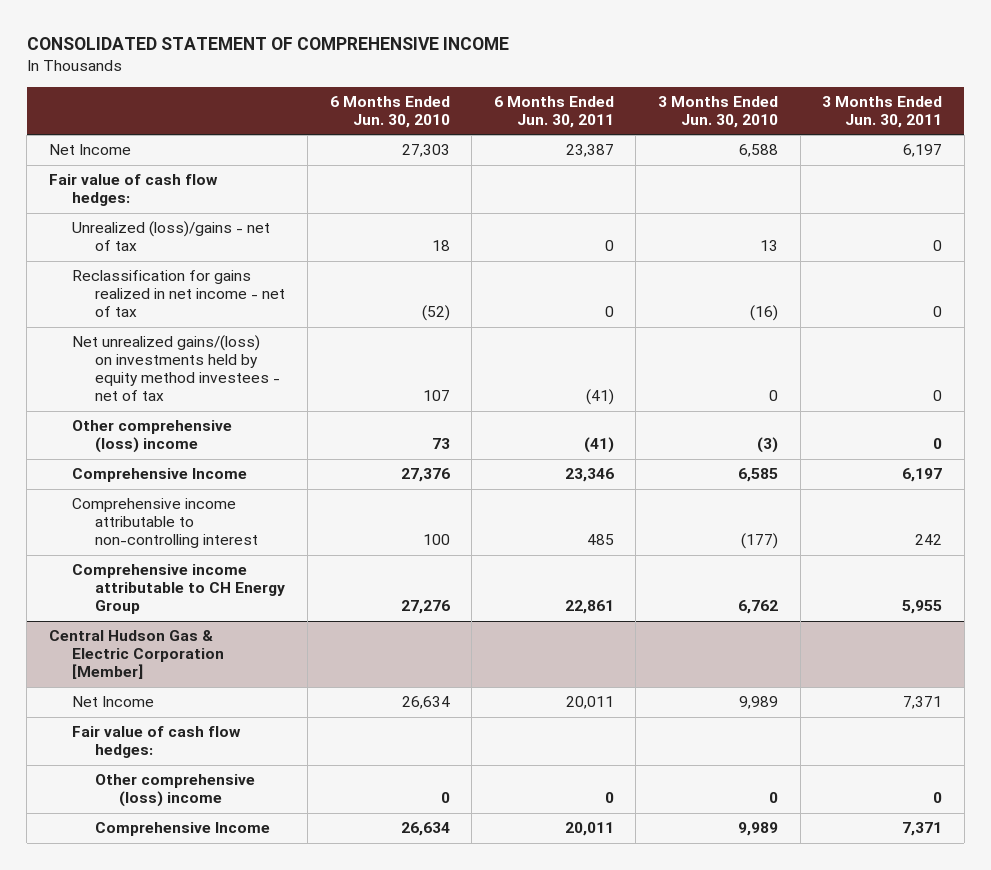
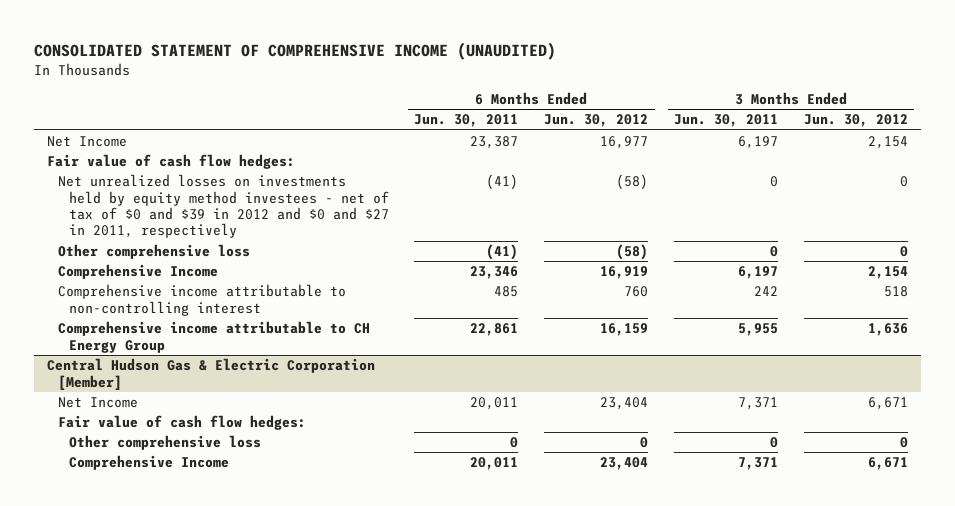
[26,37,509,51] CONSOLIDATED STATEMENT OF COMPREHENSIVE INCOME -> [33,41,556,60] CONSOLIDATED STATEMENT OF COMPREHENSIVE INCOME (UNAUDITED)
[329,95,450,128] 6 Months Ended Jun. 30, 2010 -> none
[658,95,779,128] 3 Months Ended Jun. 30, 2010 -> none
none -> [544,114,649,128] Jun. 30, 2012
none -> [803,114,908,128] Jun. 30, 2012
[72,221,271,252] Unrealized (loss)/gains - net of tax -> none
[72,270,286,318] Reclassification for gains realized in net income - net of tax -> none
[72,335,281,402] Net unrealized gains/(loss) on investments held by equity method investees - net of tax -> [57,174,389,239] Net unrealized losses on investments held by equity method investees - net of tax of $0 and $39 in 2012 and $0 and $27 in 2011, respectively
[72,420,233,454] Other comprehensive (loss) income -> [57,244,250,260] Other comprehensive loss
[95,774,256,808] Other comprehensive (loss) income -> [68,435,261,451] Other comprehensive loss

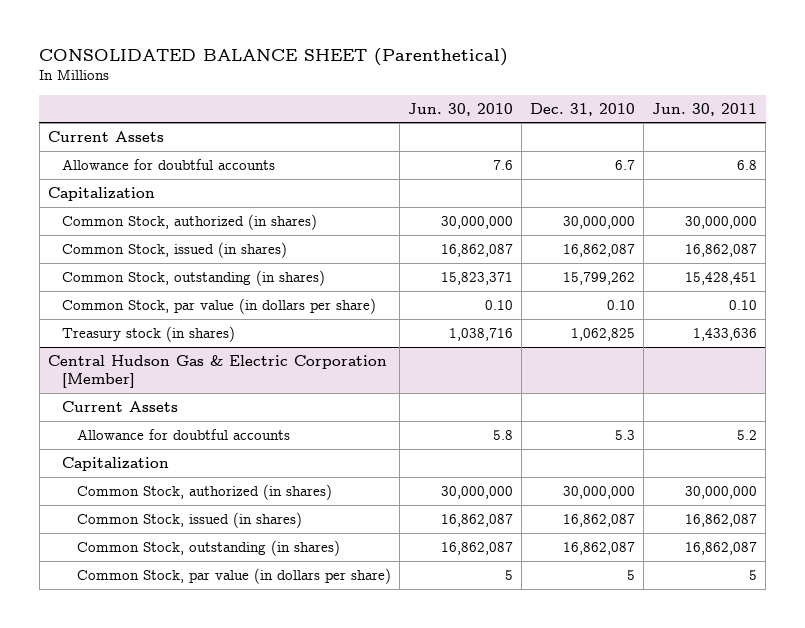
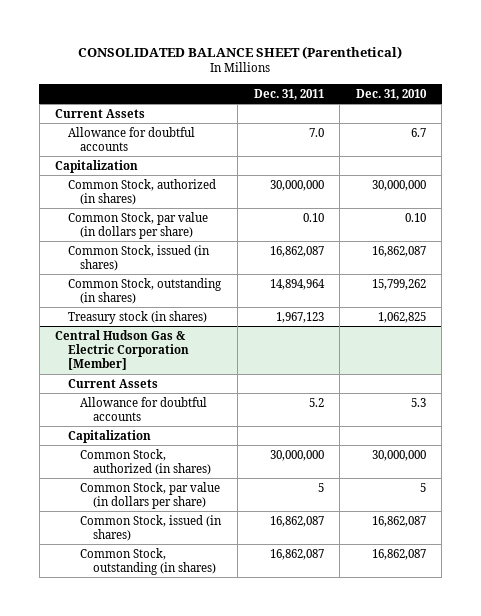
[408,102,514,116] Jun. 30, 2010 -> none
[652,102,758,116] Jun. 30, 2011 -> none
none -> [253,88,324,100] Dec. 31, 2011
[62,297,377,314] Common Stock, par value (in dollars per share) -> [67,211,208,239] Common Stock, par value (in dollars per share)
[77,567,392,584] Common Stock, par value (in dollars per share) -> [80,481,221,509] Common Stock, par value (in dollars per share)

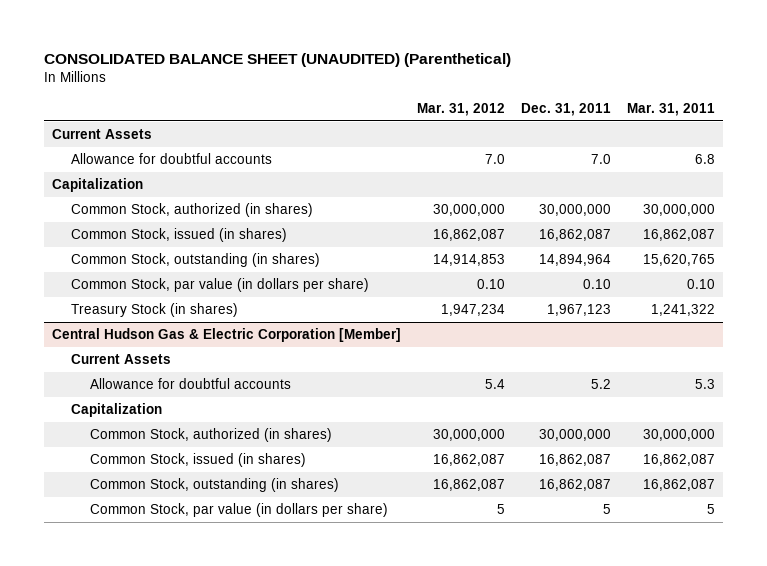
[78,45,403,59] CONSOLIDATED BALANCE SHEET (Parenthetical) -> [43,53,511,68] CONSOLIDATED BALANCE SHEET (UNAUDITED) (Parenthetical)
[355,88,427,100] Dec. 31, 2010 -> none
none -> [416,102,505,116] Mar. 31, 2012
none -> [626,102,715,116] Mar. 31, 2011
[67,211,208,239] Common Stock, par value (in dollars per share) -> [70,278,369,293] Common Stock, par value (in dollars per share)
[67,310,207,324] Treasury stock (in shares) -> [70,303,238,318] Treasury Stock (in shares)
[80,481,221,509] Common Stock, par value (in dollars per share) -> [89,503,388,518] Common Stock, par value (in dollars per share)

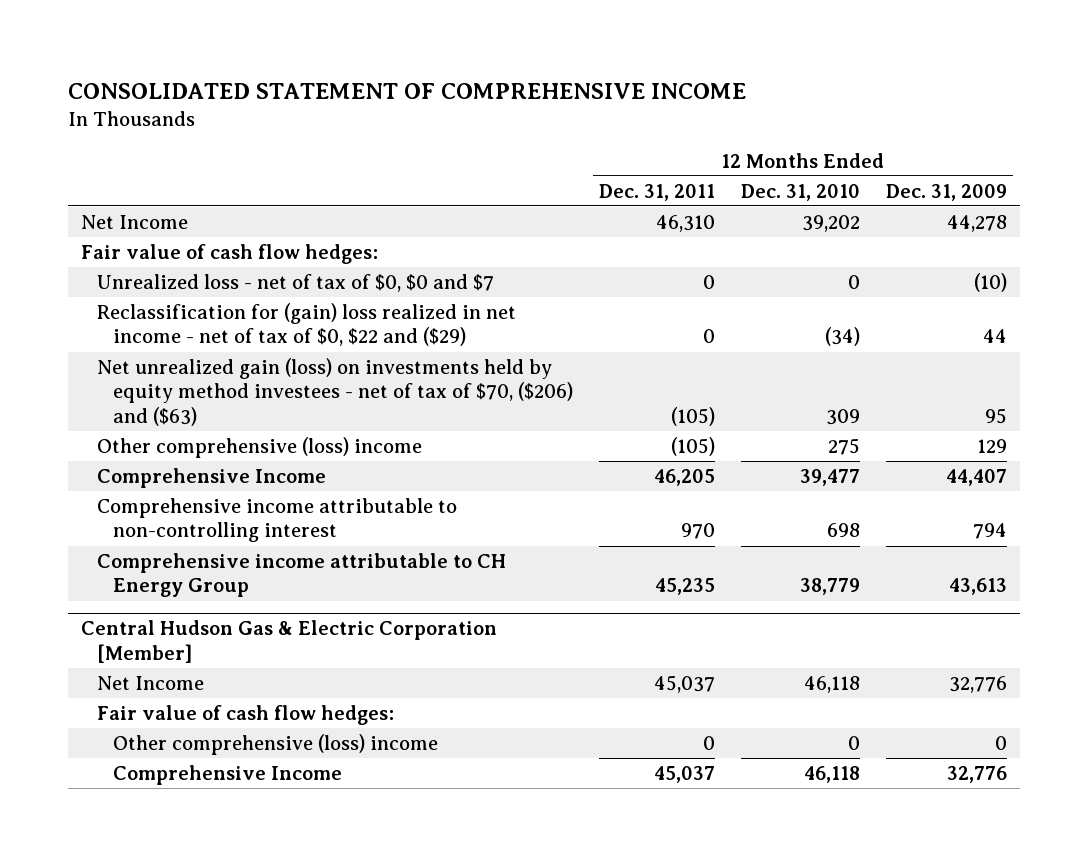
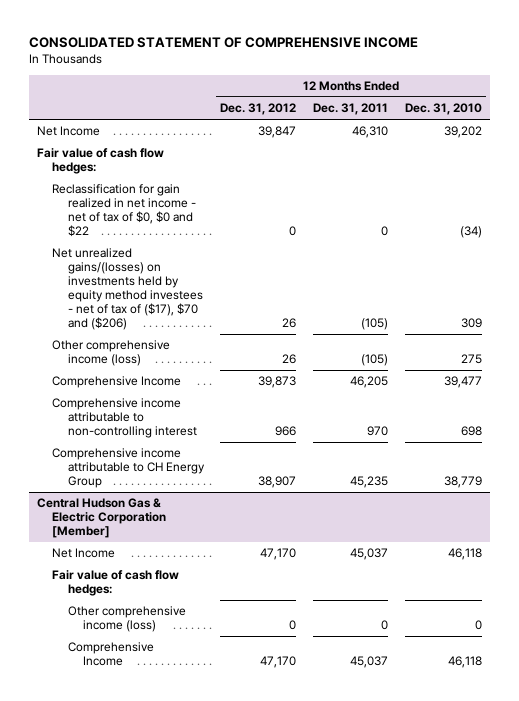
[885,183,1007,201] Dec. 31, 2009 -> none
none -> [220,103,297,116] Dec. 31, 2012
[97,273,495,292] Unrealized loss - net of tax of $0, $0 and $7 -> none
[97,302,517,347] Reclassification for (gain) loss realized in net income - net of tax of $0, $22 and ($29) -> [52,184,196,237] Reclassification for gain realized in net income - net of tax of $0, $0 and $22
[97,357,574,426] Net unrealized gain (loss) on investments held by equity method investees - net of tax of $70, ($206) and ($63) -> [52,248,203,330] Net unrealized gains/(losses) on investments held by equity method investees - net of tax of ($17), $70 and ($206)
[97,436,423,458] Other comprehensive (loss) income -> [52,340,171,367] Other comprehensive income (loss)
[113,733,439,755] Other comprehensive (loss) income -> [67,606,186,633] Other comprehensive income (loss)

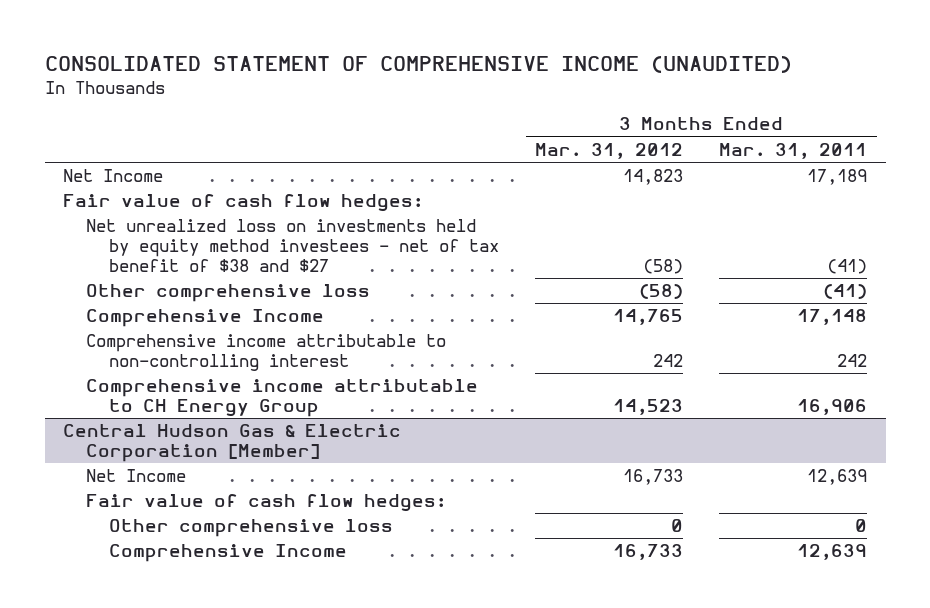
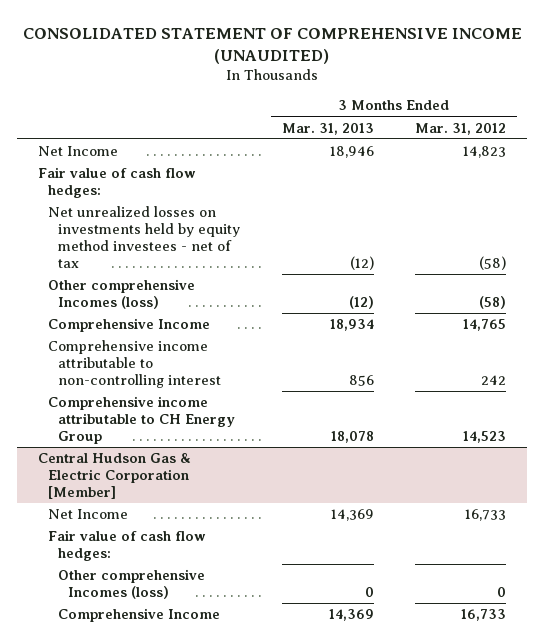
[719,142,868,159] Mar. 31, 2011 -> none
none -> [281,122,374,135] Mar. 31, 2013
[86,219,500,273] Net unrealized loss on investments held by equity method investees - net of tax benefit of $38 and $27 -> [47,205,241,268] Net unrealized losses on investments held by equity method investees - net of tax
[86,284,371,303] Other comprehensive loss -> [47,278,195,309] Other comprehensive Incomes (loss)
[109,519,394,538] Other comprehensive loss -> [58,568,206,599] Other comprehensive Incomes (loss)

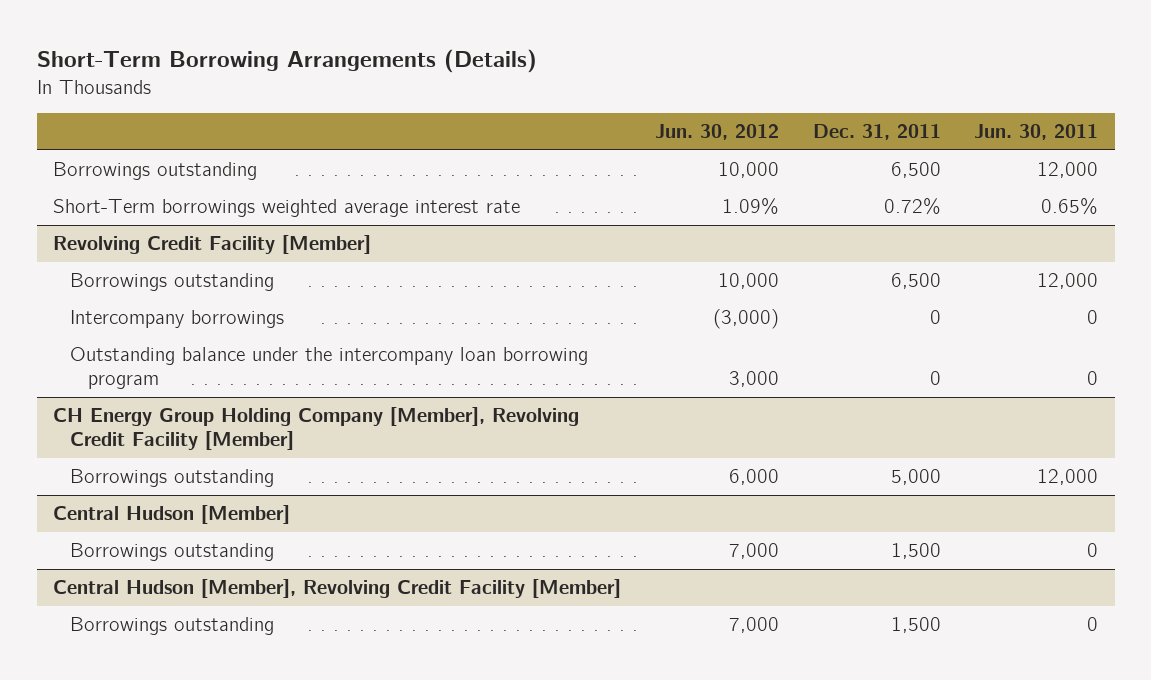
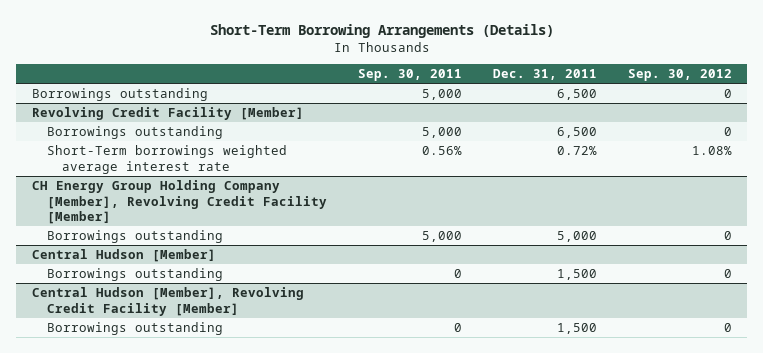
[654,124,779,141] Jun. 30, 2012 -> none
[974,124,1099,141] Jun. 30, 2011 -> none
none -> [357,69,462,82] Sep. 30, 2011
none -> [627,69,732,82] Sep. 30, 2012
[53,199,521,218] Short-Term borrowings weighted average interest rate -> none
[70,310,285,329] Intercompany borrowings -> none
[70,347,589,390] Outstanding balance under the intercompany loan borrowing program -> none
none -> [46,145,287,174] Short-Term borrowings weighted average interest rate

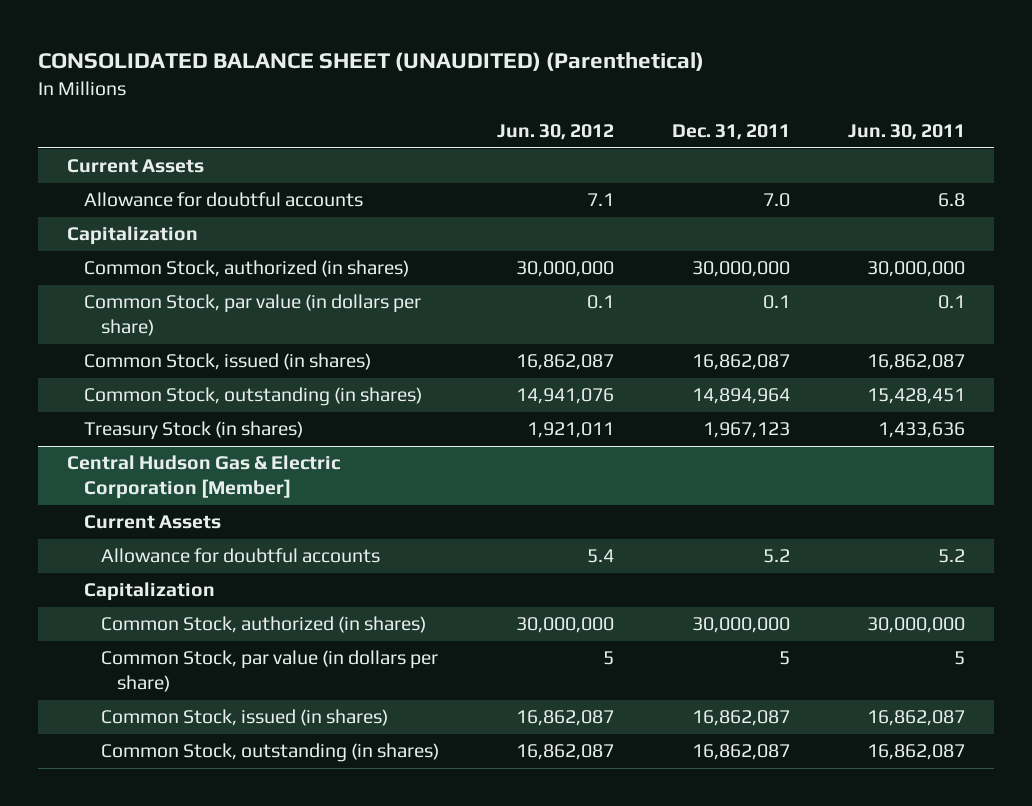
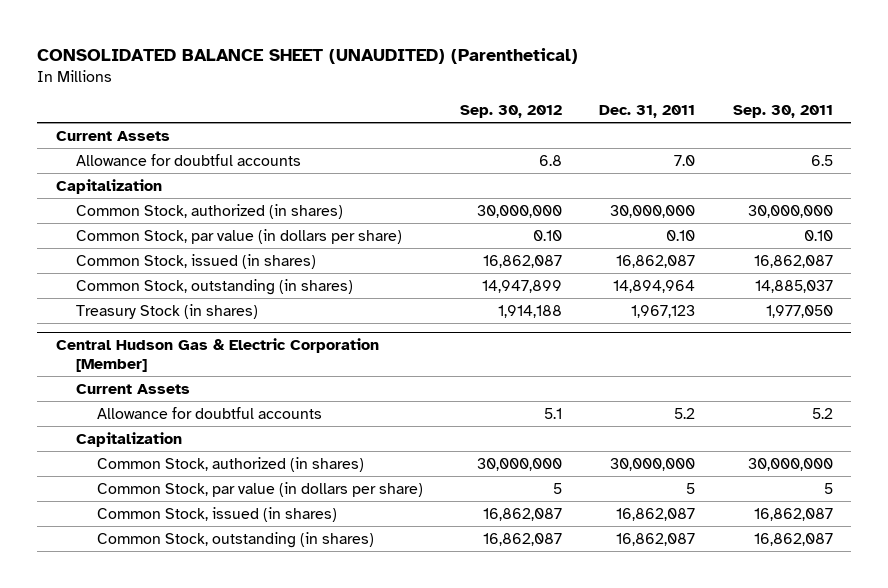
[496,124,614,141] Jun. 30, 2012 -> none
[847,124,965,141] Jun. 30, 2011 -> none
none -> [459,105,562,119] Sep. 30, 2012
none -> [732,105,833,119] Sep. 30, 2011
[762,295,790,310] 0.1 -> [666,229,696,241] 0.10

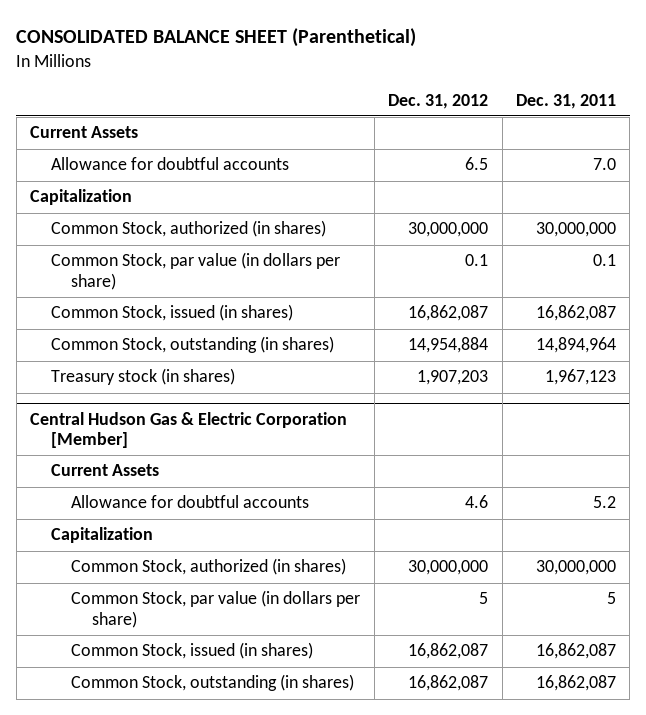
[36,48,578,65] CONSOLIDATED BALANCE SHEET (UNAUDITED) (Parenthetical) -> [16,28,417,48] CONSOLIDATED BALANCE SHEET (Parenthetical)
[459,105,562,119] Sep. 30, 2012 -> none
[732,105,833,119] Sep. 30, 2011 -> none
none -> [388,93,489,109] Dec. 31, 2012
[666,229,696,241] 0.10 -> [593,254,617,267] 0.1
[76,303,259,319] Treasury Stock (in shares) -> [50,368,235,386] Treasury stock (in shares)

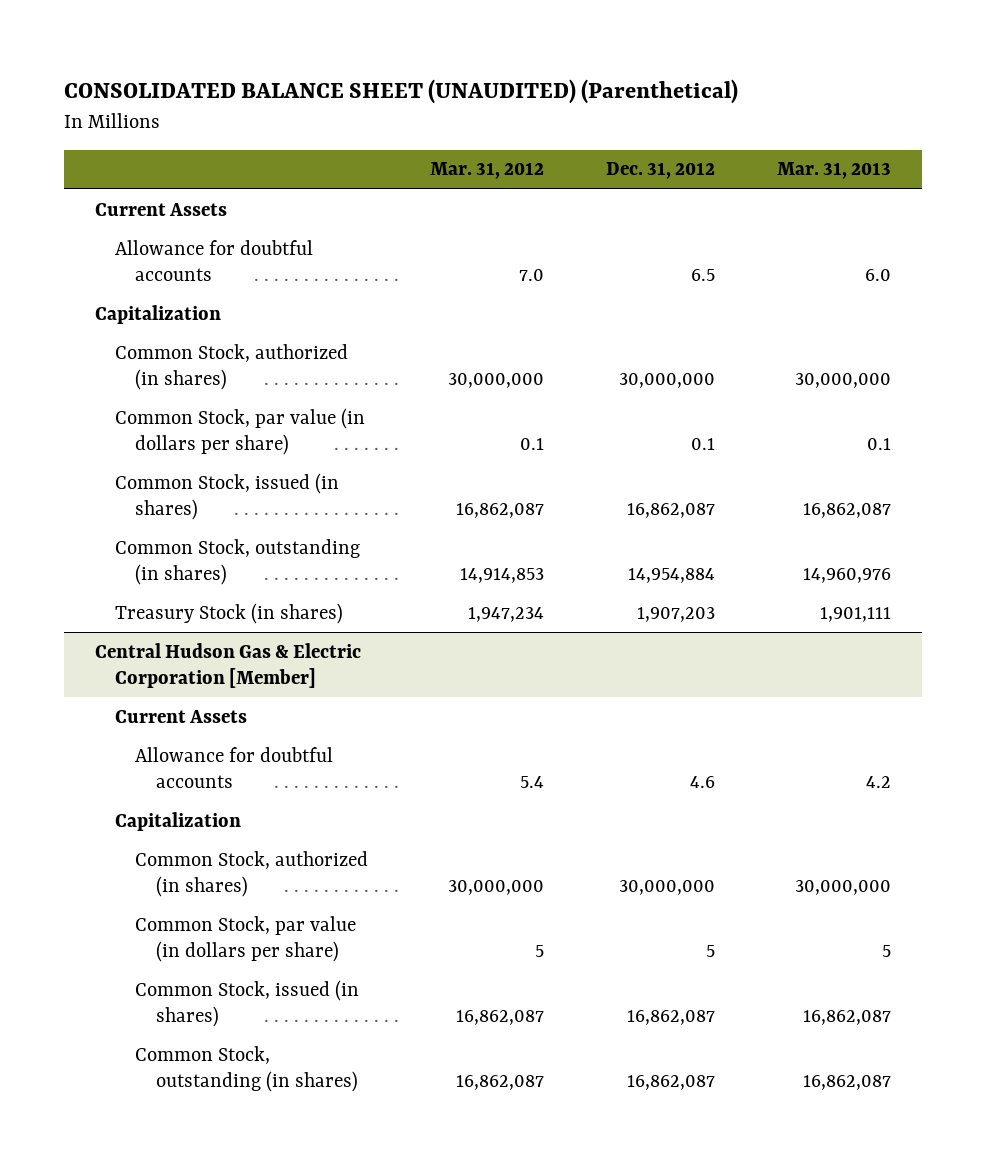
[16,28,417,48] CONSOLIDATED BALANCE SHEET (Parenthetical) -> [63,79,738,105] CONSOLIDATED BALANCE SHEET (UNAUDITED) (Parenthetical)
[516,93,617,109] Dec. 31, 2011 -> none
none -> [430,162,545,180] Mar. 31, 2012
none -> [777,162,892,180] Mar. 31, 2013
[50,368,235,386] Treasury stock (in shares) -> [115,602,344,624] Treasury Stock (in shares)

